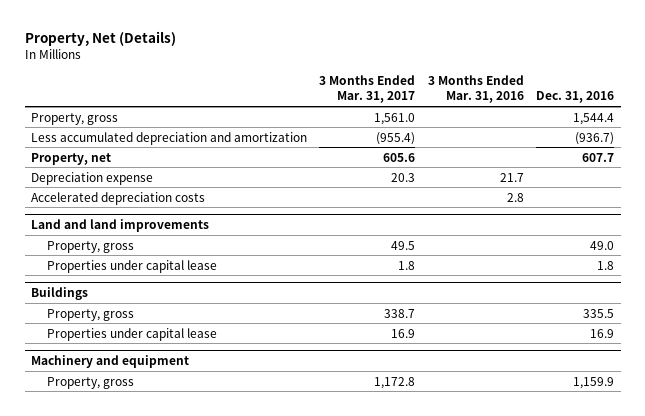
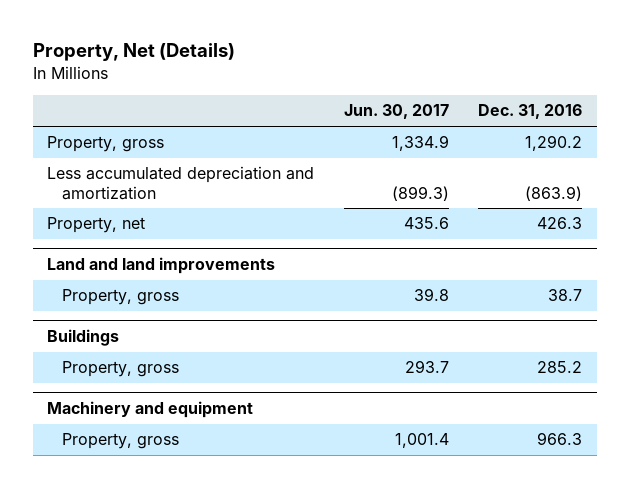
[319,75,416,104] 3 Months Ended Mar. 31, 2017 -> none
[427,75,524,104] 3 Months Ended Mar. 31, 2016 -> none
none -> [343,104,449,120] Jun. 30, 2017
[30,171,153,185] Depreciation expense -> none
[30,191,205,205] Accelerated depreciation costs -> none
[573,112,615,125] 1,544.4 -> [524,135,582,152] 1,290.2
[575,131,615,145] (936.7) -> [524,185,582,201] (863.9)
[582,152,615,162] 607.7 -> [536,217,582,230] 426.3
[46,259,217,273] Properties under capital lease -> none
[590,240,615,250] 49.0 -> [547,289,582,302] 38.7
[46,327,217,341] Properties under capital lease -> none
[583,308,615,318] 335.5 -> [536,361,582,374] 285.2
[573,376,615,389] 1,159.9 -> [536,432,582,446] 966.3

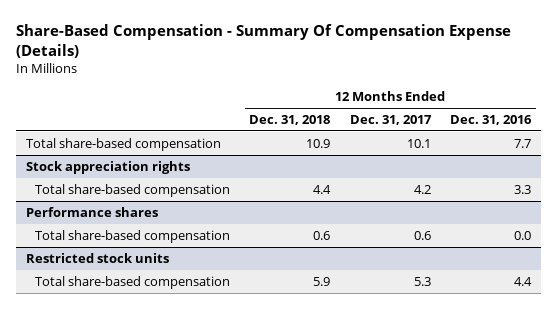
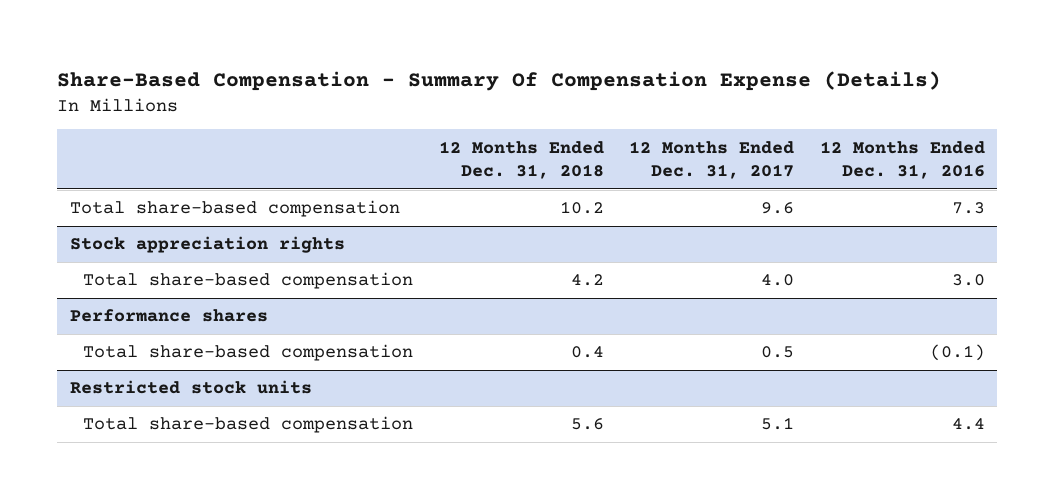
[306,138,331,148] 10.9 -> [559,201,604,215] 10.2
[406,138,431,148] 10.1 -> [761,202,795,215] 9.6
[514,138,532,148] 7.7 -> [951,202,985,215] 7.3
[313,184,332,194] 4.4 -> [570,274,604,287] 4.2
[413,184,431,194] 4.2 -> [761,274,795,287] 4.0
[514,184,532,194] 3.3 -> [951,274,985,287] 3.0
[313,230,331,240] 0.6 -> [570,346,604,359] 0.4
[413,230,431,240] 0.6 -> [761,346,795,359] 0.5
[514,230,532,240] 0.0 -> [929,344,985,362] (0.1)
[313,276,331,286] 5.9 -> [570,418,604,431] 5.6
[413,276,431,286] 5.3 -> [761,417,795,431] 5.1

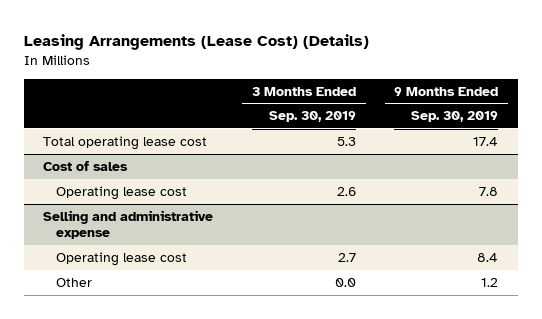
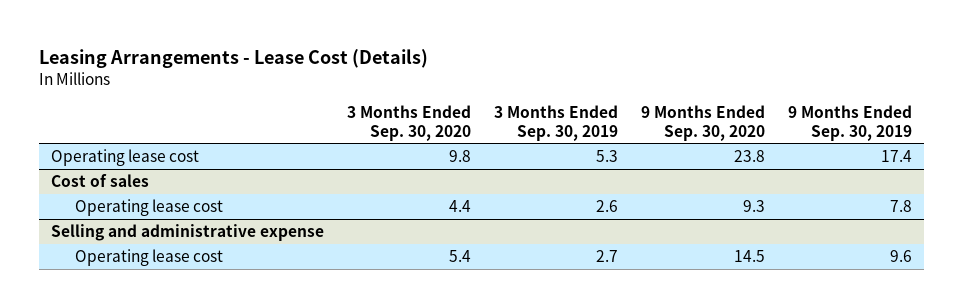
[24,33,370,50] Leasing Arrangements (Lease Cost) (Details) -> [39,48,429,68] Leasing Arrangements - Lease Cost (Details)
none -> [346,105,471,141] 3 Months Ended Sep. 30, 2020
none -> [641,105,766,141] 9 Months Ended Sep. 30, 2020
[43,136,208,151] Total operating lease cost -> [50,149,199,167] Operating lease cost
[55,278,92,288] Other -> none
[477,253,499,263] 8.4 -> [890,250,913,263] 9.6

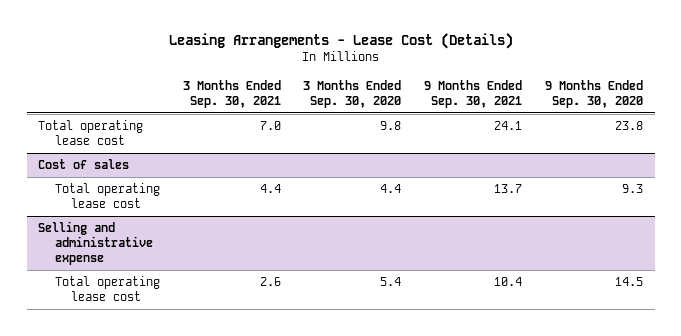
[494,105,619,141] 3 Months Ended Sep. 30, 2019 -> none
[788,105,913,141] 9 Months Ended Sep. 30, 2019 -> none
none -> [182,79,281,108] 3 Months Ended Sep. 30, 2021
none -> [424,79,523,108] 9 Months Ended Sep. 30, 2021
[50,149,199,167] Operating lease cost -> [38,120,144,146] Total operating lease cost
[74,199,223,217] Operating lease cost -> [54,183,160,209] Total operating lease cost
[74,249,223,267] Operating lease cost -> [54,276,160,302] Total operating lease cost

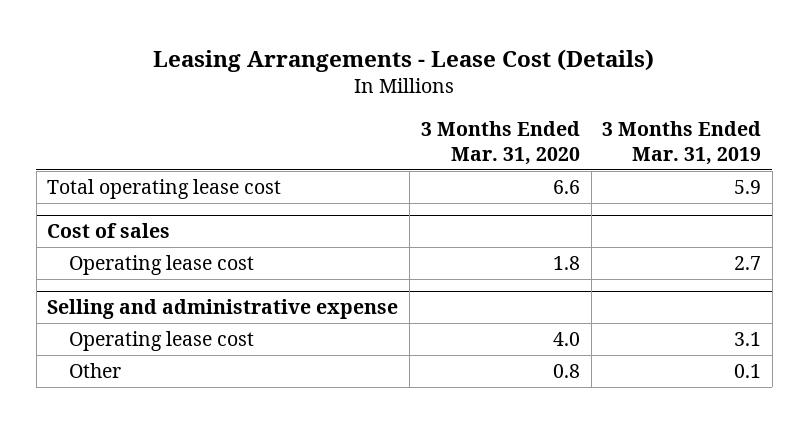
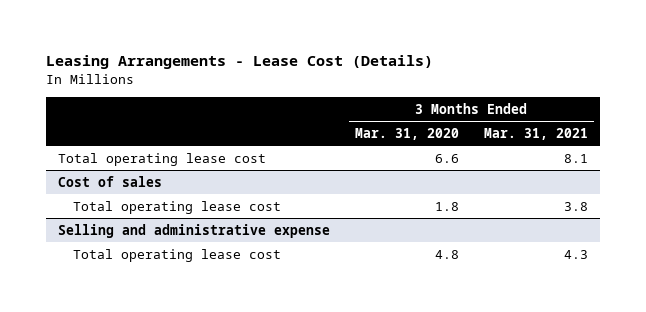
[602,120,762,165] 3 Months Ended Mar. 31, 2019 -> none
none -> [483,127,588,140] Mar. 31, 2021
[68,254,254,275] Operating lease cost -> [73,200,282,214] Total operating lease cost
[68,362,121,378] Other -> none
[68,330,254,351] Operating lease cost -> [73,248,282,262] Total operating lease cost
[552,331,580,346] 4.0 -> [435,249,460,259] 4.8

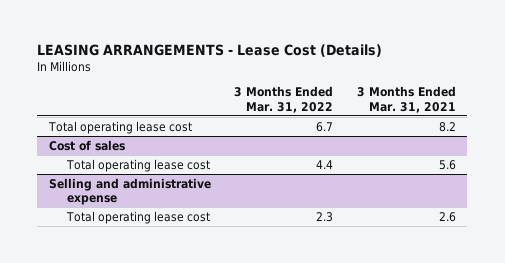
[45,55,433,70] Leasing Arrangements - Lease Cost (Details) -> [37,44,383,58] LEASING ARRANGEMENTS - Lease Cost (Details)
[355,127,460,140] Mar. 31, 2020 -> none
none -> [234,85,334,113] 3 Months Ended Mar. 31, 2022
[563,153,588,163] 8.1 -> [438,121,456,132] 8.2
[563,201,588,211] 3.8 -> [438,159,456,170] 5.6
[563,249,588,259] 4.3 -> [438,211,456,222] 2.6

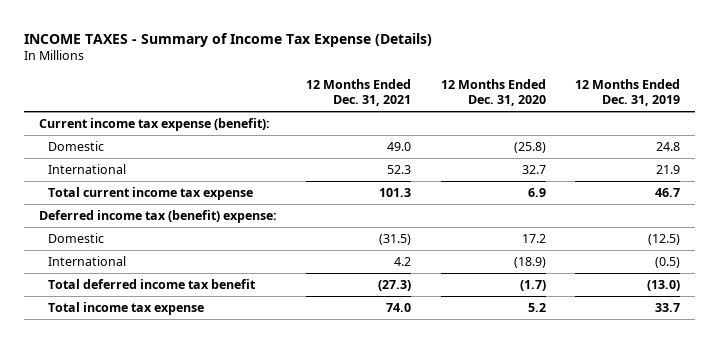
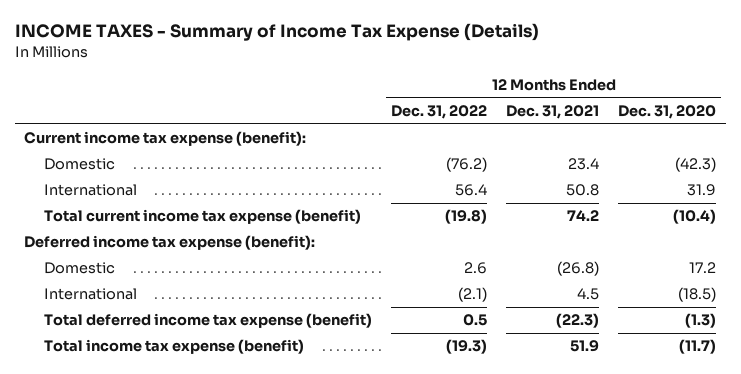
[574,78,680,107] 12 Months Ended Dec. 31, 2019 -> none
none -> [391,105,488,120] Dec. 31, 2022
[387,141,412,151] 49.0 -> [568,158,600,171] 23.4
[513,141,546,153] (25.8) -> [675,157,717,173] (42.3)
[387,164,412,174] 52.3 -> [566,184,600,197] 50.8
[521,164,546,174] 32.7 -> [687,184,717,197] 31.9
[48,186,254,200] Total current income tax expense -> [44,209,362,225] Total current income tax expense (benefit)
[379,187,412,197] 101.3 -> [567,210,600,222] 74.2
[527,187,546,197] 6.9 -> [673,209,717,225] (10.4)
[39,209,278,223] Deferred income tax (benefit) expense: -> [24,235,316,251] Deferred income tax expense (benefit):
[379,233,412,245] (31.5) -> [557,261,600,277] (26.8)
[394,256,412,266] 4.2 -> [577,288,600,301] 4.5
[513,256,546,268] (18.9) -> [678,287,717,303] (18.5)
[48,278,257,289] Total deferred income tax benefit -> [44,313,373,329] Total deferred income tax expense (benefit)
[378,279,412,291] (27.3) -> [556,313,600,329] (22.3)
[519,279,546,291] (1.7) -> [685,313,717,329] (1.3)
[48,301,205,315] Total income tax expense -> [44,339,305,355] Total income tax expense (benefit)
[386,302,412,312] 74.0 -> [570,340,600,353] 51.9
[527,302,546,312] 5.2 -> [679,339,717,355] (11.7)

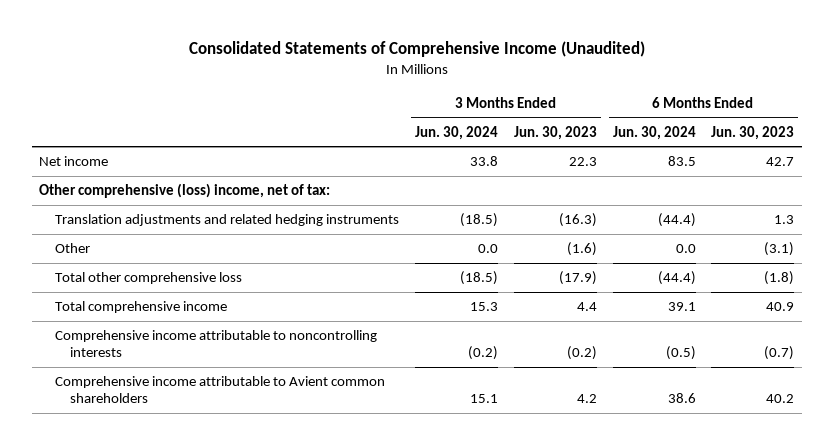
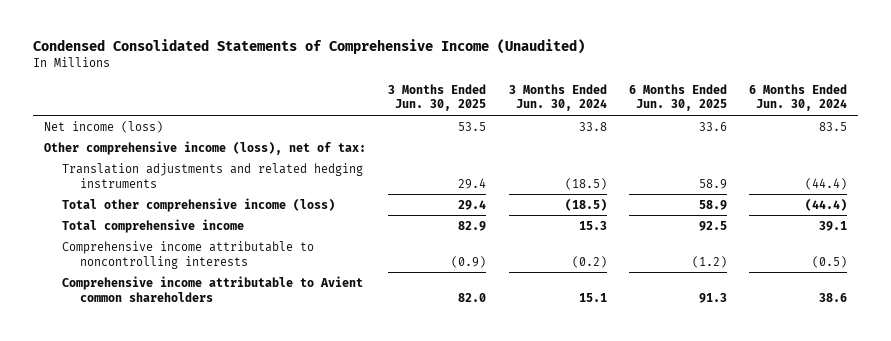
[188,41,645,58] Consolidated Statements of Comprehensive Income (Unaudited) -> [33,39,586,55] Condensed Consolidated Statements of Comprehensive Income (Unaudited)
[513,125,597,140] Jun. 30, 2023 -> none
[711,125,795,140] Jun. 30, 2023 -> none
none -> [388,83,487,112] 3 Months Ended Jun. 30, 2025
none -> [628,83,727,112] 6 Months Ended Jun. 30, 2025
[39,156,109,167] Net income -> [44,120,164,133] Net income (loss)
[39,183,331,199] Other comprehensive (loss) income, net of tax: -> [44,140,367,155] Other comprehensive income (loss), net of tax:
[54,243,90,254] Other -> none
[54,272,242,285] Total other comprehensive loss -> [62,197,336,212] Total other comprehensive income (loss)

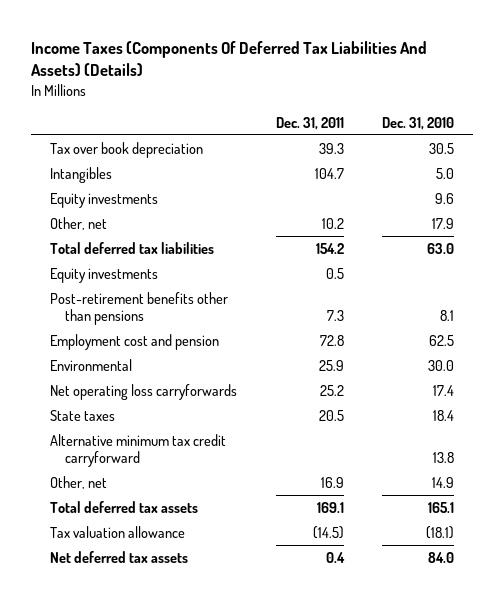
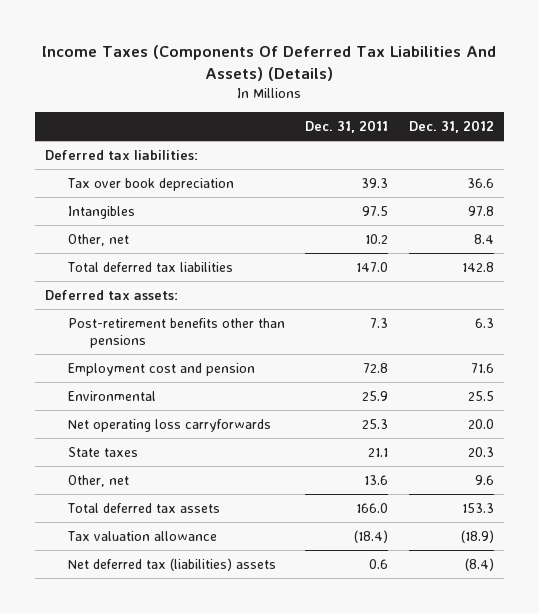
[381,116,454,130] Dec. 31, 2010 -> none
none -> [408,120,494,134] Dec. 31, 2012
none -> [44,149,198,160] Deferred tax liabilities:
[50,192,159,208] Equity investments -> none
[314,167,344,179] 104.7 -> [362,205,389,216] 97.5
[50,267,159,283] Equity investments -> none
[315,242,344,254] 154.2 -> [356,261,389,272] 147.0
none -> [44,289,178,300] Deferred tax assets:
[50,433,227,467] Alternative minimum tax credit carryforward -> none
[319,384,344,396] 25.2 -> [362,418,389,429] 25.3
[318,409,344,421] 20.5 -> [368,447,389,457] 21.1
[320,476,344,488] 16.9 -> [364,474,389,485] 13.6
[316,501,344,513] 169.1 -> [356,502,389,513] 166.0
[312,525,344,539] (14.5) -> [354,529,389,543] (18.4)
[50,550,189,563] Net deferred tax assets -> [67,557,276,571] Net deferred tax (liabilities) assets
[325,551,345,563] 0.4 -> [369,558,389,569] 0.6

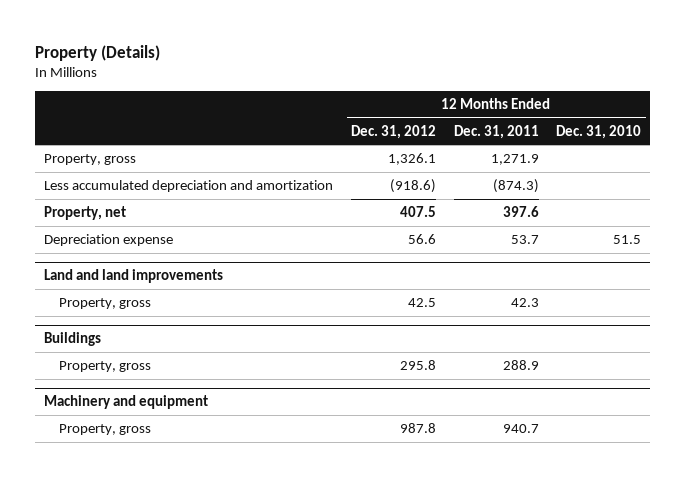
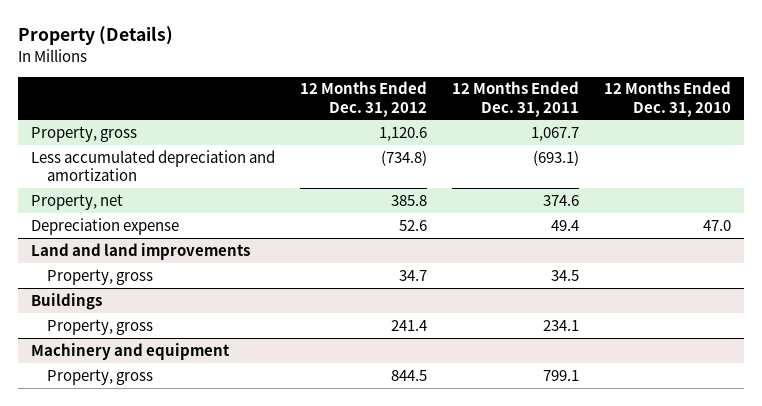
[387,152,436,165] 1,326.1 -> [378,126,427,141] 1,120.6
[490,153,539,165] 1,271.9 -> [530,126,579,141] 1,067.7
[389,178,436,193] (918.6) -> [380,149,427,166] (734.8)
[492,178,539,193] (874.3) -> [532,149,579,166] (693.1)
[399,205,436,217] 407.5 -> [390,194,427,206] 385.8
[502,205,539,217] 397.6 -> [542,194,579,206] 374.6
[407,233,436,244] 56.6 -> [398,219,427,231] 52.6
[510,234,539,244] 53.7 -> [550,219,579,231] 49.4
[613,234,642,244] 51.5 -> [703,219,732,231] 47.0
[407,297,436,307] 42.5 -> [398,269,427,281] 34.7
[510,297,539,307] 42.3 -> [550,269,579,281] 34.5
[399,359,436,370] 295.8 -> [390,319,427,331] 241.4
[502,359,539,370] 288.9 -> [542,319,579,331] 234.1
[399,422,436,433] 987.8 -> [390,369,427,381] 844.5
[502,423,539,433] 940.7 -> [542,369,579,381] 799.1

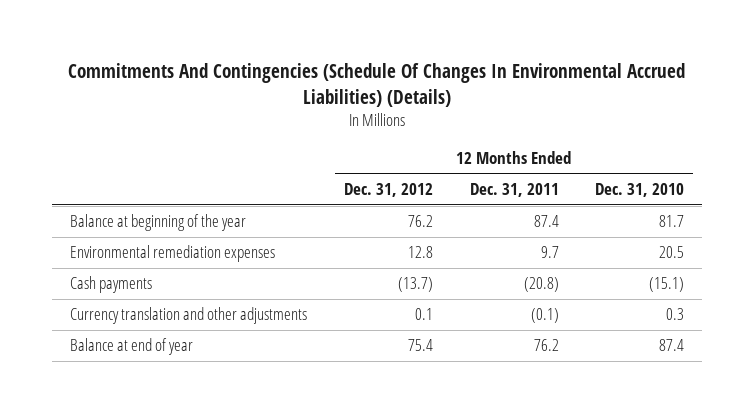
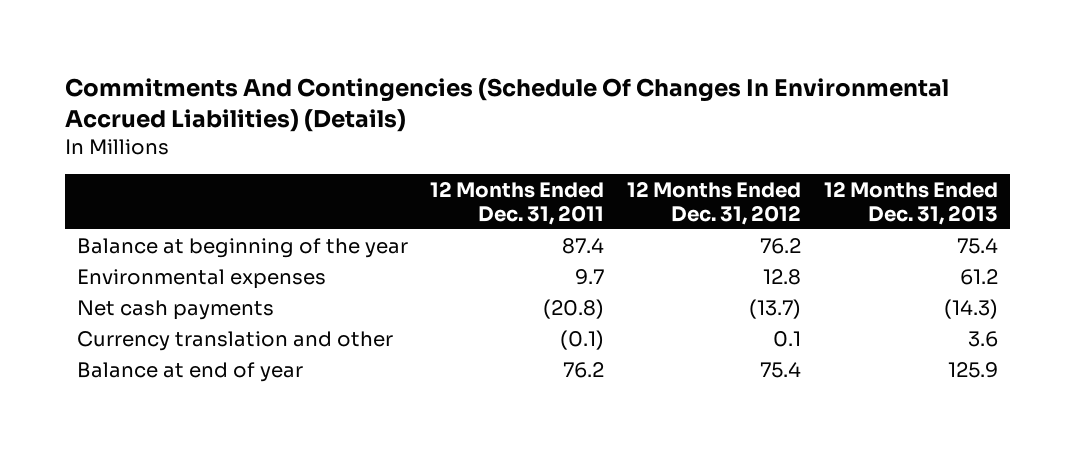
[595,183,685,198] Dec. 31, 2010 -> none
none -> [824,180,999,225] 12 Months Ended Dec. 31, 2013
[70,245,276,263] Environmental remediation expenses -> [76,268,326,289] Environmental expenses
[70,276,153,294] Cash payments -> [76,299,274,320] Net cash payments
[70,307,308,325] Currency translation and other adjustments -> [76,330,393,351] Currency translation and other

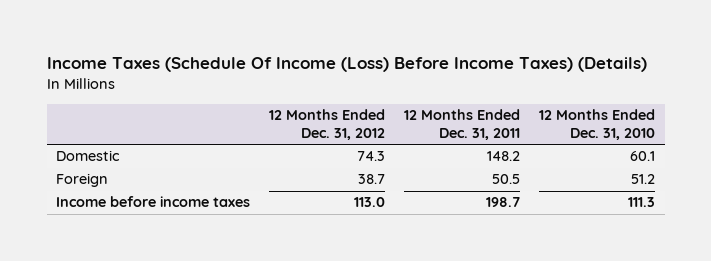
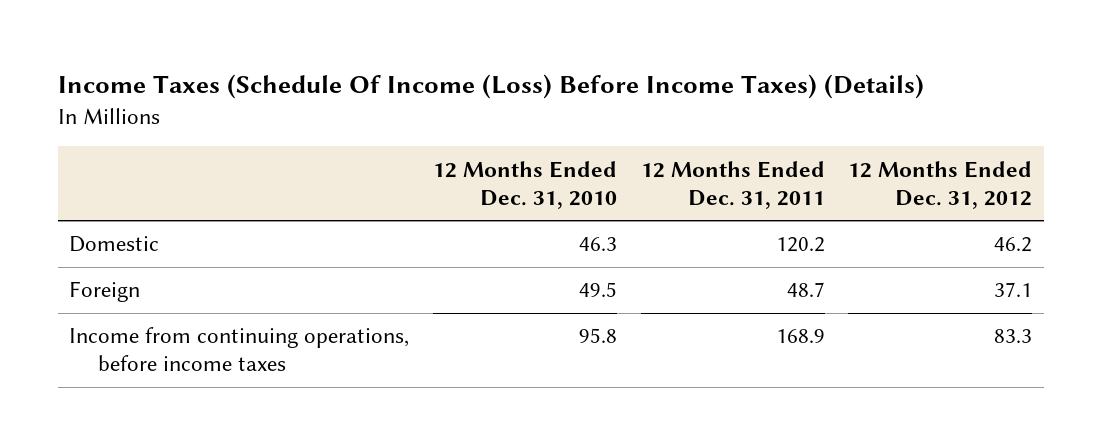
[357,151,386,162] 74.3 -> [994,237,1033,253] 46.2
[487,151,521,162] 148.2 -> [775,237,825,253] 120.2
[630,151,656,162] 60.1 -> [579,237,618,252] 46.3
[358,174,386,185] 38.7 -> [994,282,1033,298] 37.1
[492,174,521,185] 50.5 -> [786,282,825,298] 48.7
[631,174,656,185] 51.2 -> [579,282,618,298] 49.5
[56,196,251,208] Income before income taxes -> [69,327,410,372] Income from continuing operations, before income taxes
[354,197,386,208] 113.0 -> [994,329,1033,344] 83.3
[486,197,521,208] 198.7 -> [775,329,825,344] 168.9
[628,197,656,208] 111.3 -> [579,328,618,344] 95.8

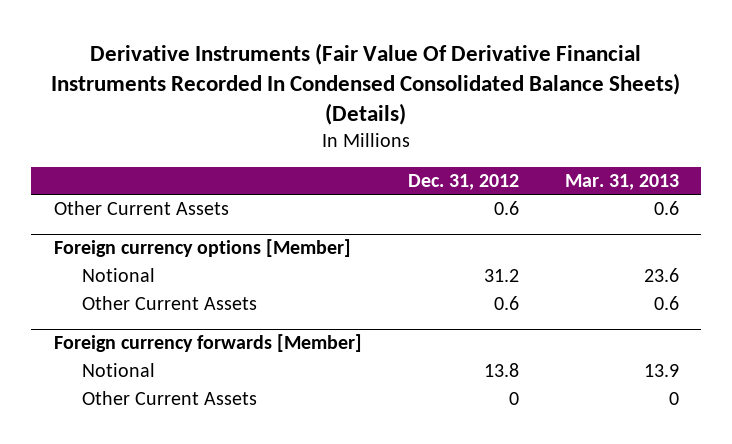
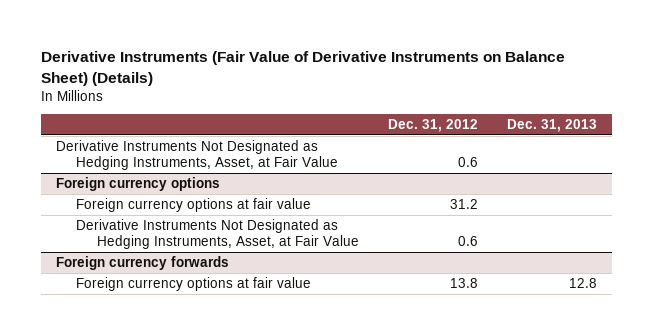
[51,43,681,126] Derivative Instruments (Fair Value Of Derivative Financial Instruments Recorded In Condensed Consolidated Balance Sheets) (Details) -> [41,51,566,86] Derivative Instruments (Fair Value of Derivative Instruments on Balance Sheet) (Details)
[564,173,679,190] Mar. 31, 2013 -> none
none -> [507,118,598,132] Dec. 31, 2013
[82,391,258,406] Other Current Assets -> none
[53,201,229,216] Other Current Assets -> [56,139,339,171] Derivative Instruments Not Designated as Hedging Instruments, Asset, at Fair Value
[53,239,351,258] Foreign currency options [Member] -> [56,176,221,191] Foreign currency options
[82,268,156,283] Notional -> [76,197,312,212] Foreign currency options at fair value
[82,296,258,311] Other Current Assets -> [76,218,359,250] Derivative Instruments Not Designated as Hedging Instruments, Asset, at Fair Value
[53,334,362,353] Foreign currency forwards [Member] -> [56,255,230,270] Foreign currency forwards
[82,363,156,378] Notional -> [76,276,312,291] Foreign currency options at fair value

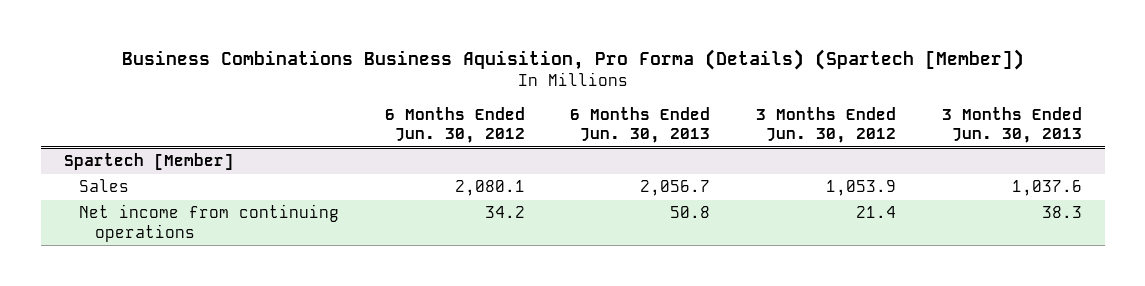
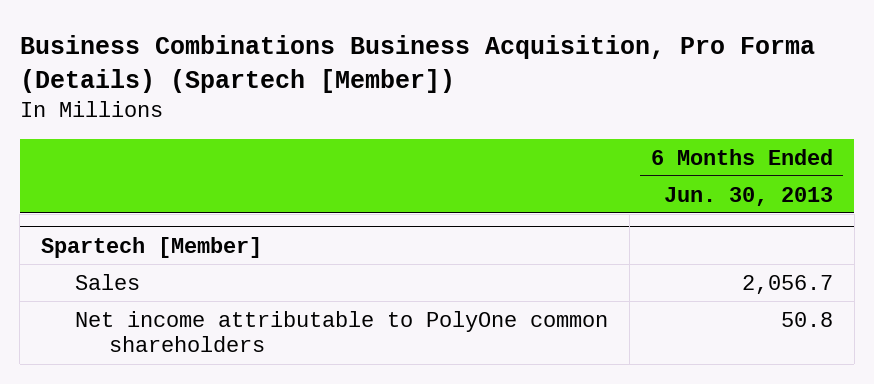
[121,48,1024,70] Business Combinations Business Aquisition, Pro Forma (Details) (Spartech [Member]) -> [19,34,815,93] Business Combinations Business Acquisition, Pro Forma (Details) (Spartech [Member])
[384,106,525,144] 6 Months Ended Jun. 30, 2012 -> none
[756,106,897,144] 3 Months Ended Jun. 30, 2012 -> none
[941,106,1082,144] 3 Months Ended Jun. 30, 2013 -> none
[79,204,340,242] Net income from continuing operations -> [75,310,609,353] Net income attributable to PolyOne common shareholders

